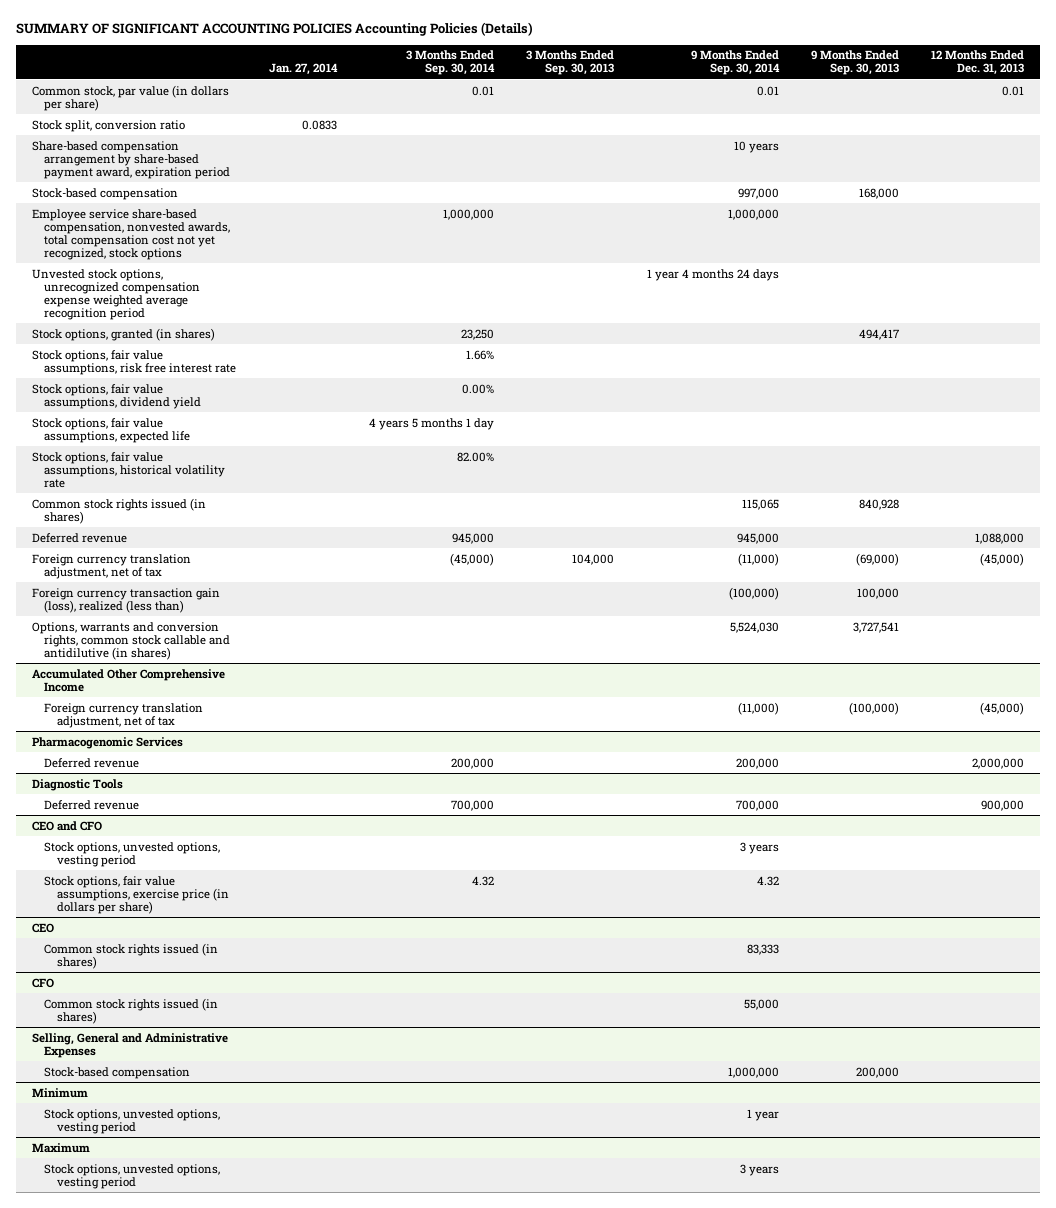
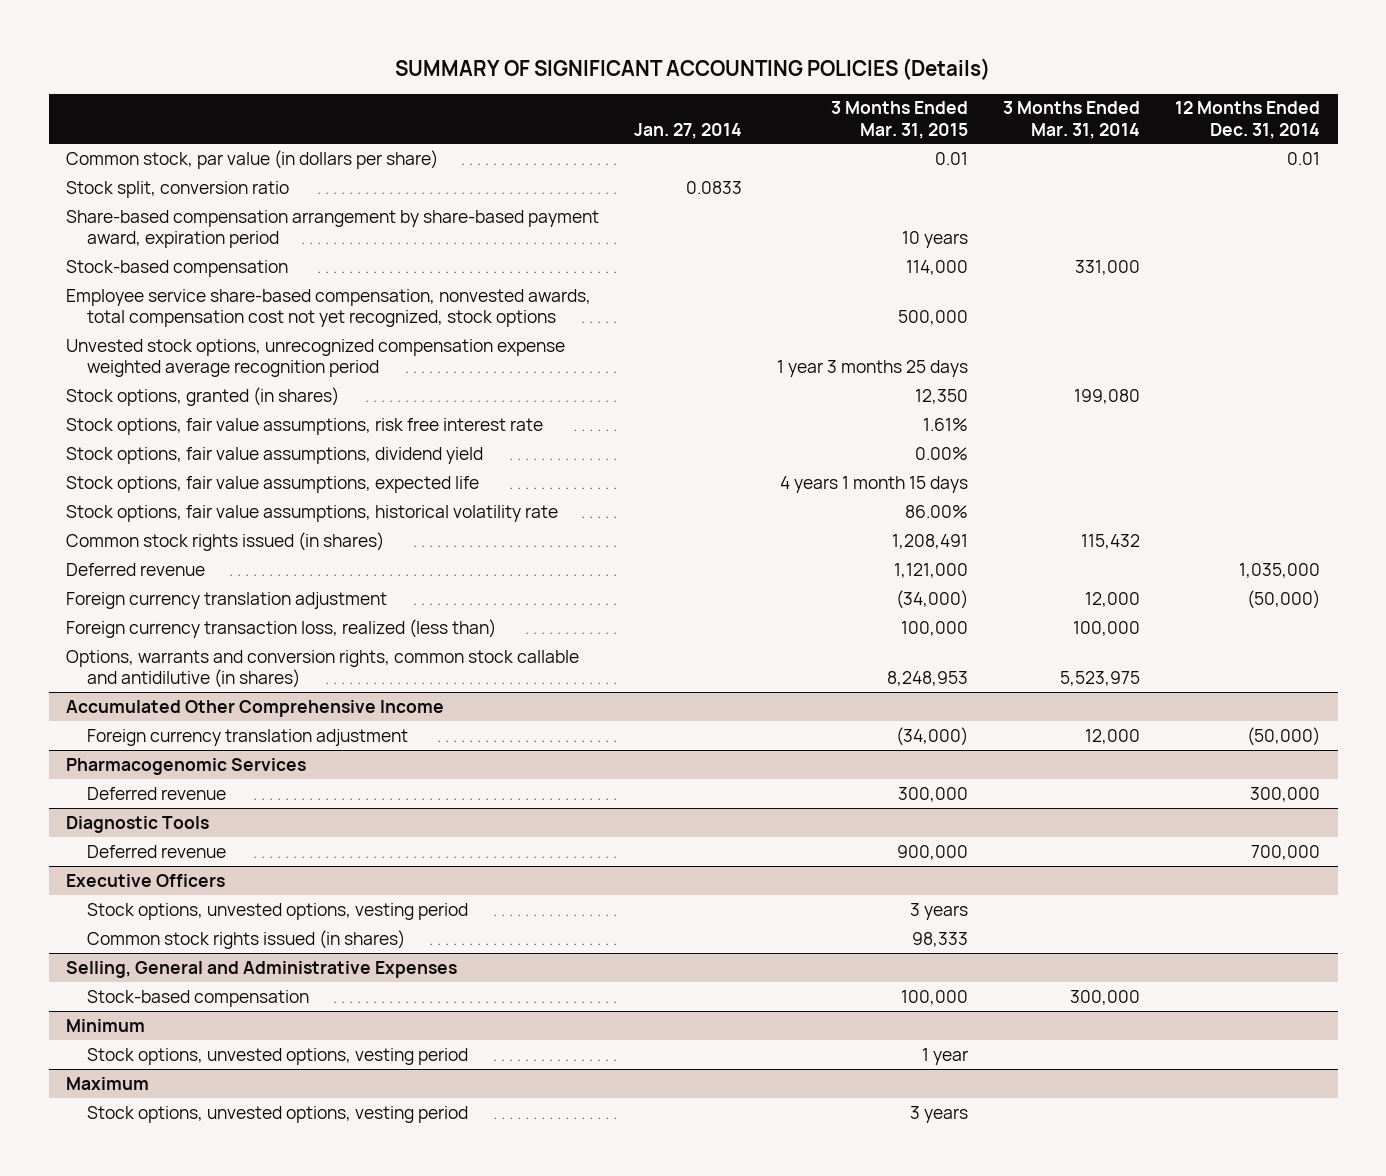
[15,22,533,37] SUMMARY OF SIGNIFICANT ACCOUNTING POLICIES Accounting Policies (Details) -> [395,58,991,81] SUMMARY OF SIGNIFICANT ACCOUNTING POLICIES (Details)
[405,50,495,76] 3 Months Ended Sep. 30, 2014 -> none
[526,50,615,76] 3 Months Ended Sep. 30, 2013 -> none
[690,50,780,76] 9 Months Ended Sep. 30, 2014 -> none
[810,50,899,76] 9 Months Ended Sep. 30, 2013 -> none
[931,50,1025,76] 12 Months Ended Dec. 31, 2013 -> none
none -> [831,101,969,139] 3 Months Ended Mar. 31, 2015
none -> [1003,101,1141,139] 3 Months Ended Mar. 31, 2014
none -> [1175,101,1321,139] 12 Months Ended Dec. 31, 2014
[31,553,191,579] Foreign currency translation adjustment, net of tax -> [66,591,388,609] Foreign currency translation adjustment
[31,587,220,613] Foreign currency transaction gain (loss), realized (less than) -> [66,618,497,638] Foreign currency transaction loss, realized (less than)
[44,702,204,728] Foreign currency translation adjustment, net of tax -> [87,728,409,746] Foreign currency translation adjustment
[31,820,102,831] CEO and CFO -> none
[44,841,221,867] Stock options, unvested options, vesting period -> none
[44,875,229,914] Stock options, fair value assumptions, exercise price (in dollars per share) -> none
[31,922,54,933] CEO -> none
[44,942,219,969] Common stock rights issued (in shares) -> none
[31,977,54,988] CFO -> none
[44,997,219,1024] Common stock rights issued (in shares) -> none
none -> [66,873,226,887] Executive Officers
none -> [87,902,469,920] Stock options, unvested options, vesting period
none -> [87,929,406,949] Common stock rights issued (in shares)

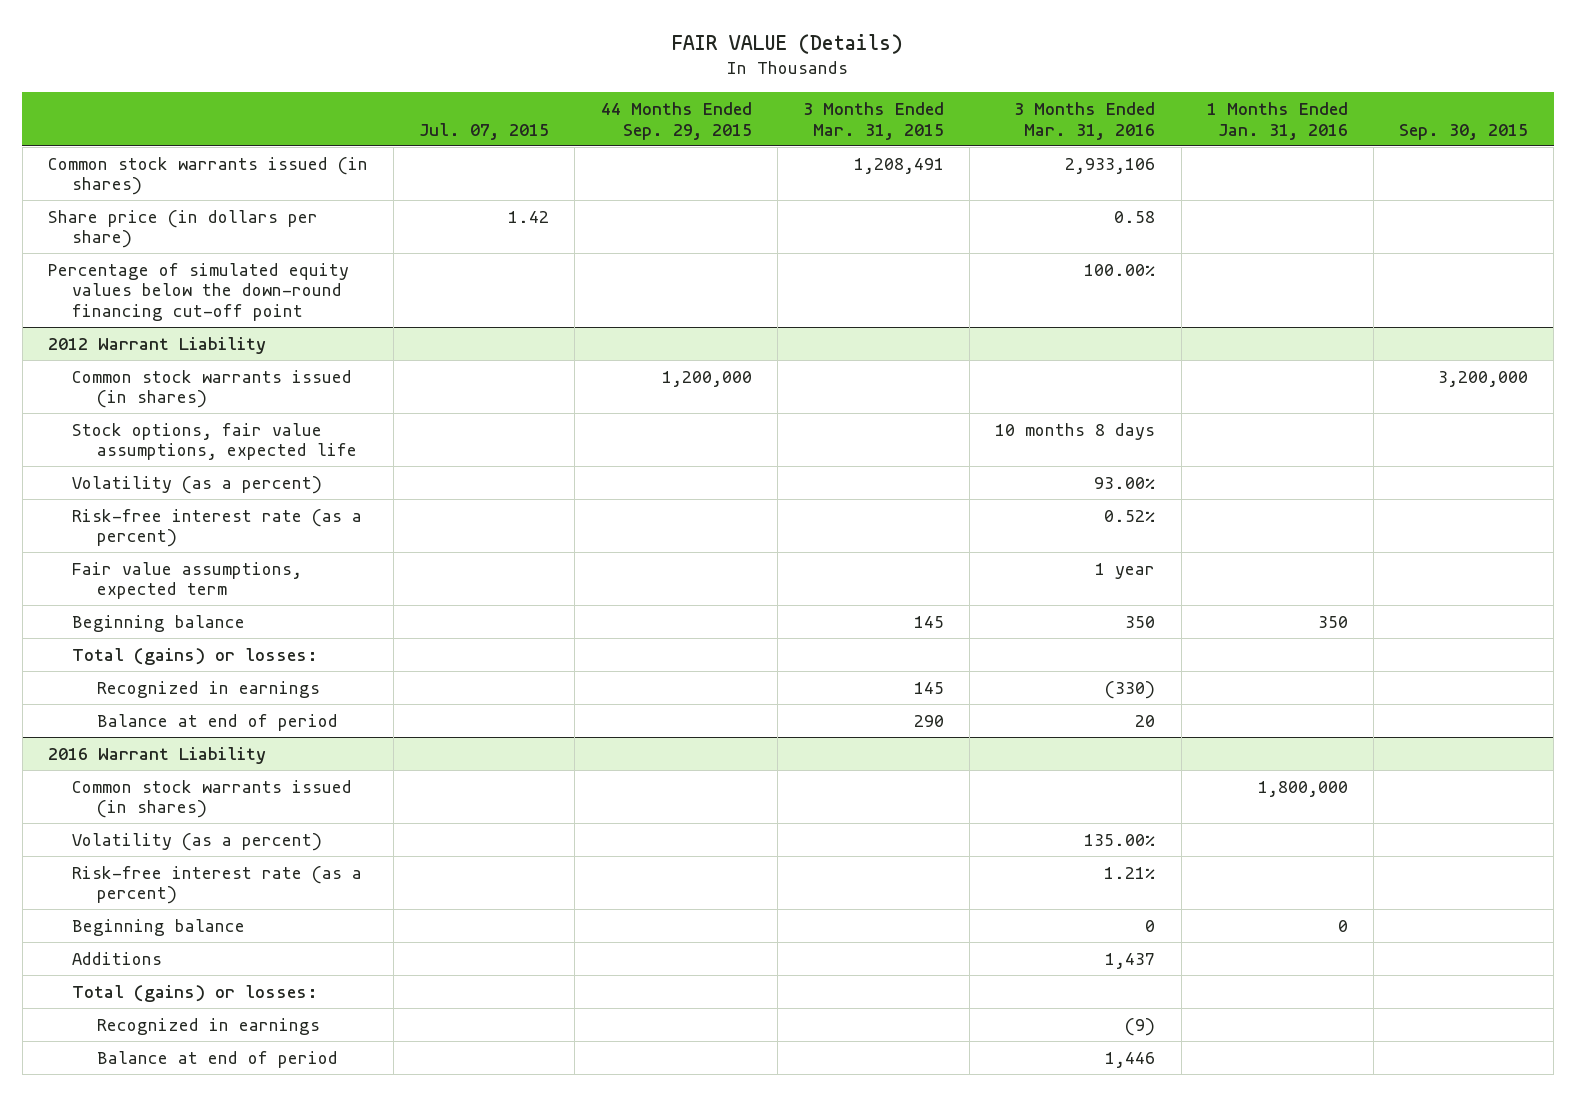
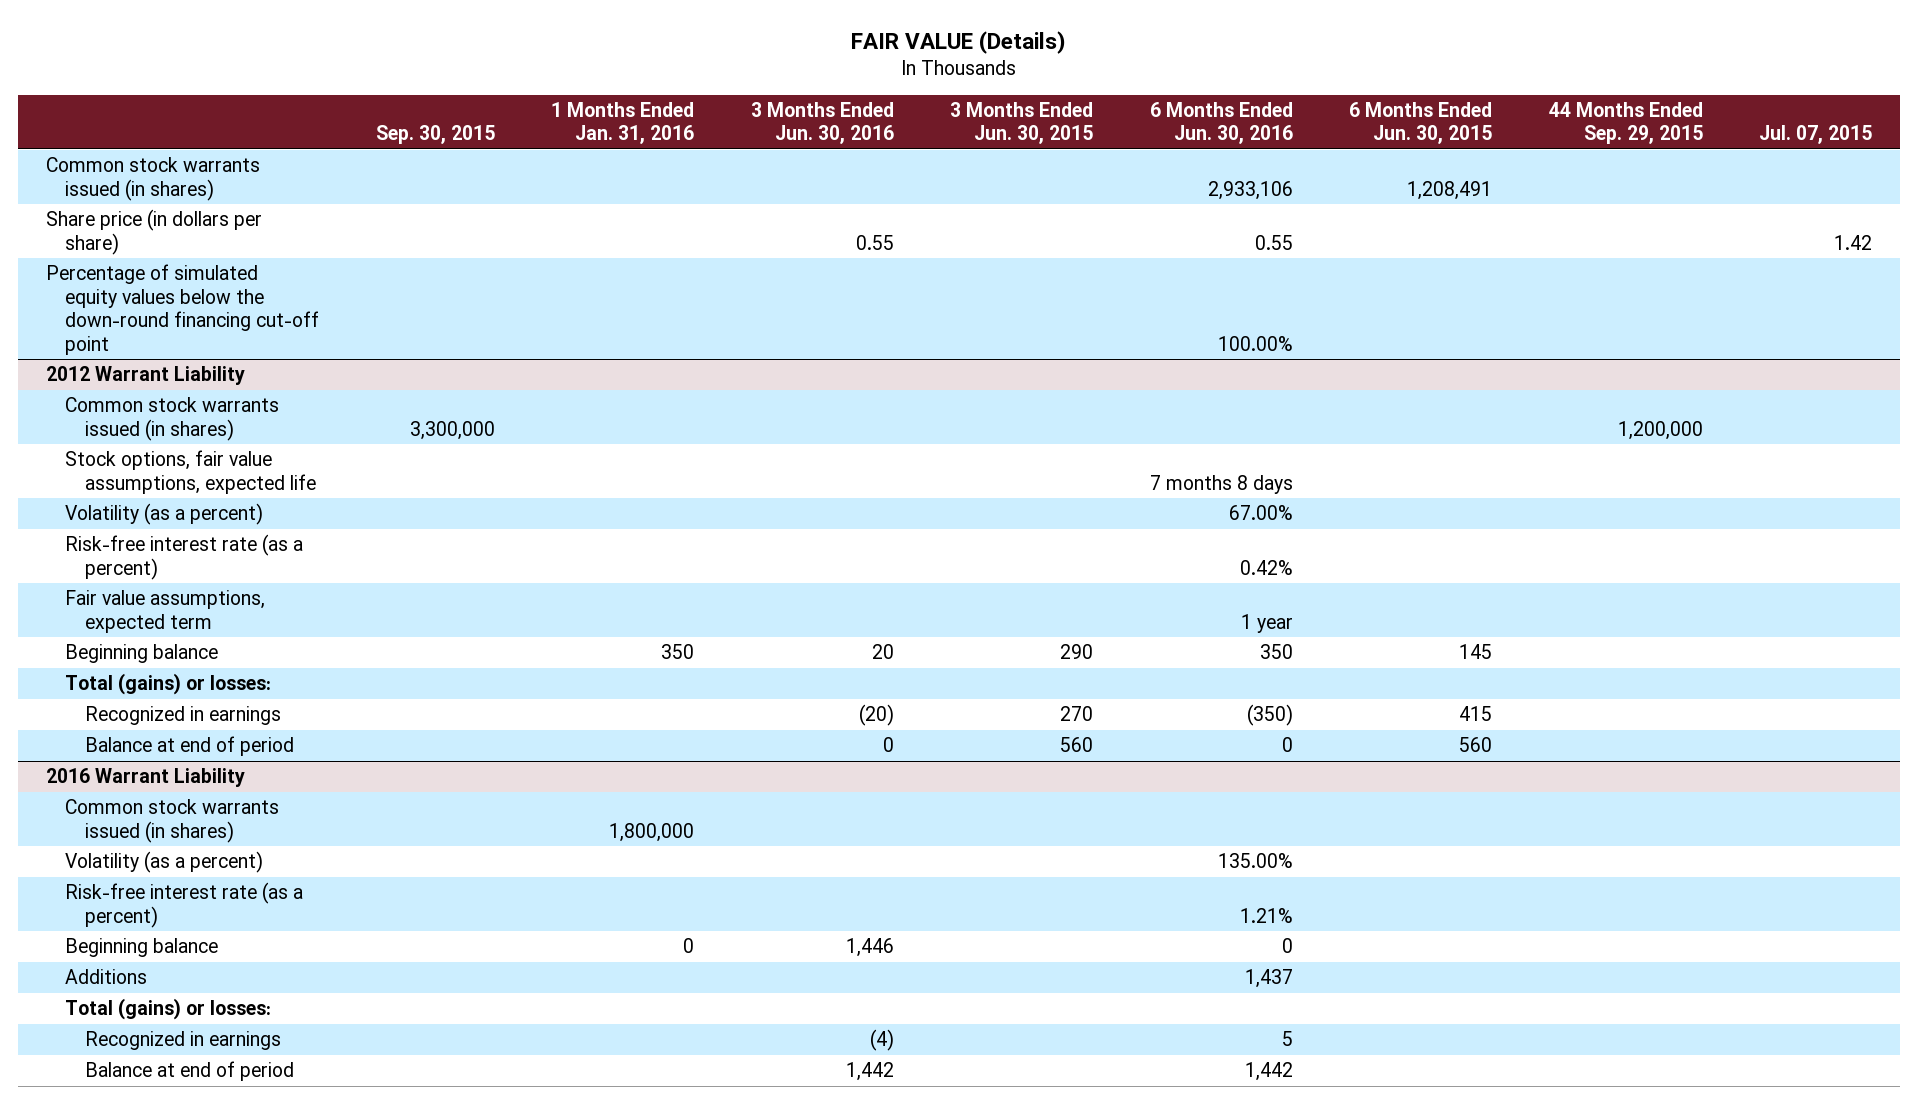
[802,101,944,140] 3 Months Ended Mar. 31, 2015 -> none
[1014,101,1156,140] 3 Months Ended Mar. 31, 2016 -> none
none -> [750,101,894,145] 3 Months Ended Jun. 30, 2016
none -> [950,101,1094,145] 3 Months Ended Jun. 30, 2015
none -> [1149,101,1293,145] 6 Months Ended Jun. 30, 2016
none -> [1349,101,1493,145] 6 Months Ended Jun. 30, 2015
[1438,370,1529,387] 3,200,000 -> [409,420,495,440] 3,300,000

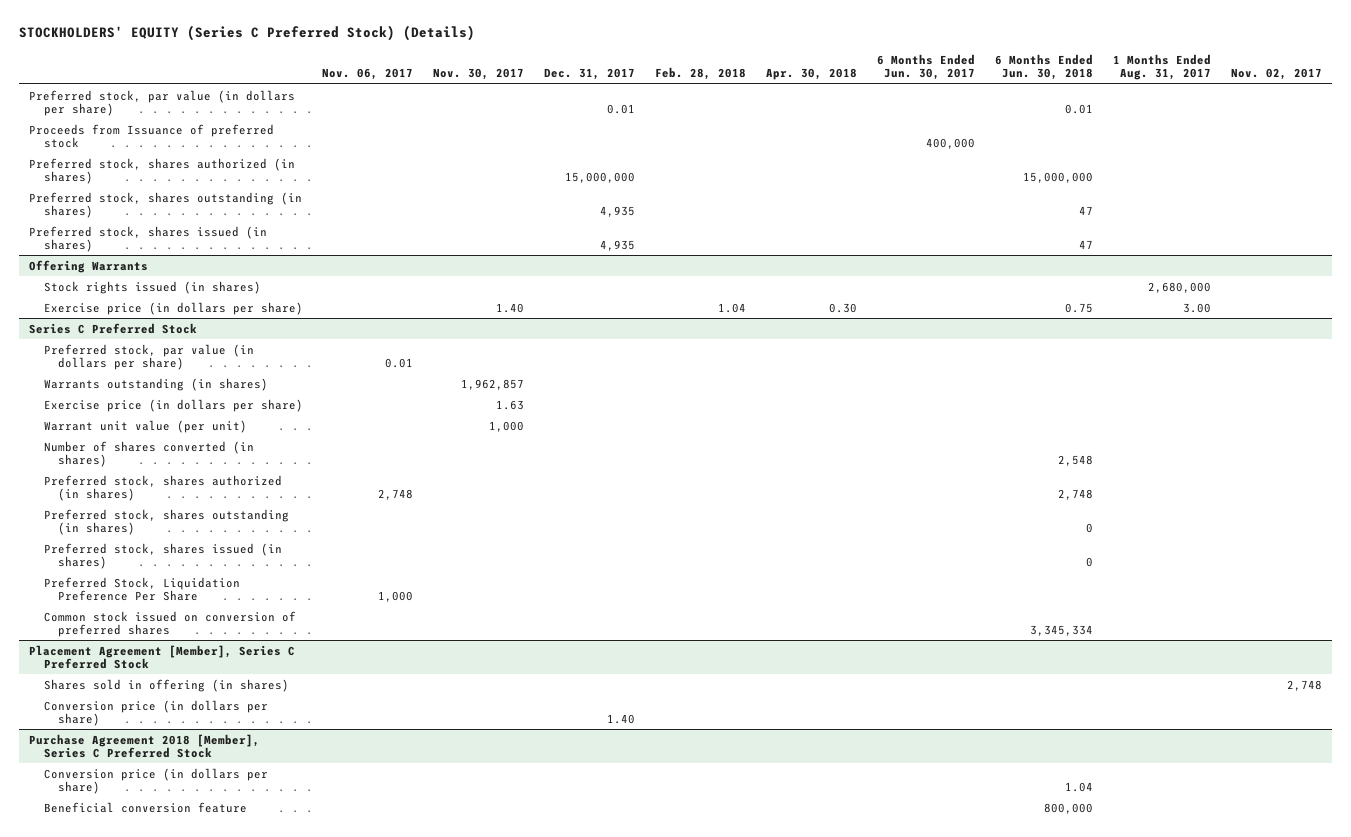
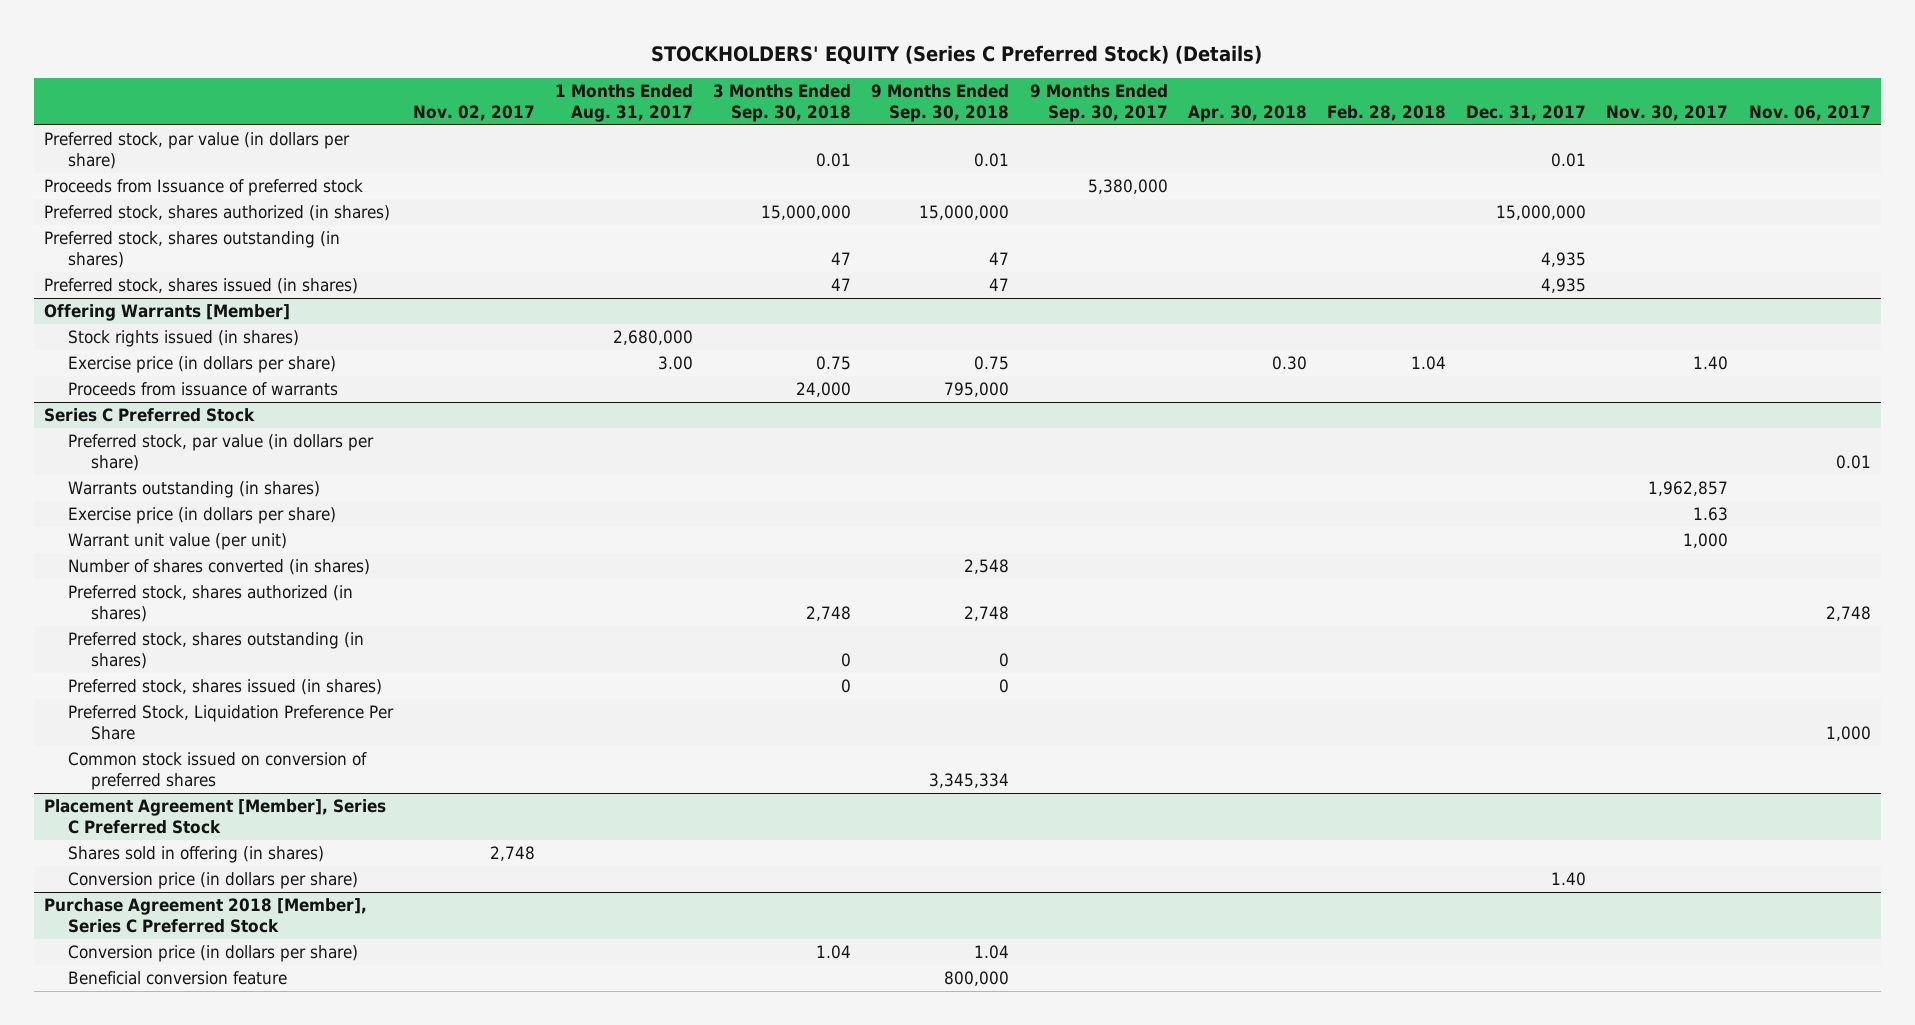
[877,53,976,81] 6 Months Ended Jun. 30, 2017 -> none
[994,53,1093,81] 6 Months Ended Jun. 30, 2018 -> none
none -> [713,84,852,123] 3 Months Ended Sep. 30, 2018
none -> [871,84,1010,123] 9 Months Ended Sep. 30, 2018
none -> [1029,84,1168,123] 9 Months Ended Sep. 30, 2017
[29,259,149,273] Offering Warrants -> [44,304,291,322] Offering Warrants [Member]
none -> [67,382,338,397] Proceeds from issuance of warrants

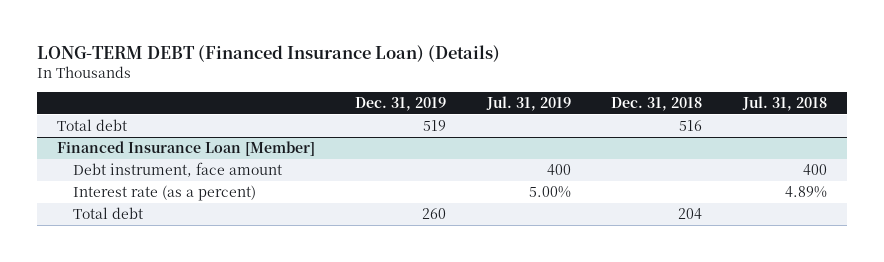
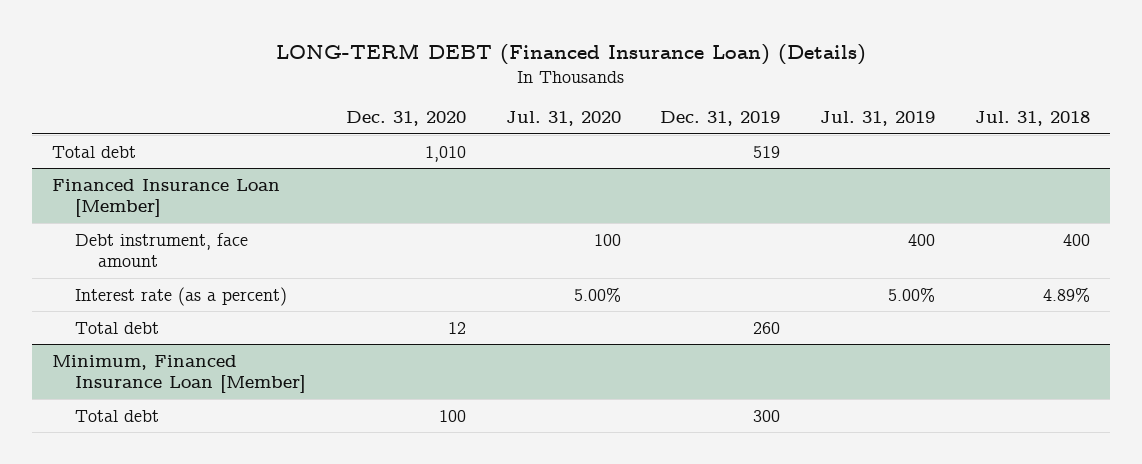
[611,97,703,112] Dec. 31, 2018 -> none
none -> [345,111,466,127] Dec. 31, 2020
none -> [505,111,621,127] Jul. 31, 2020
none -> [52,354,306,394] Minimum, Financed Insurance Loan [Member]
none -> [74,409,159,422] Total debt

